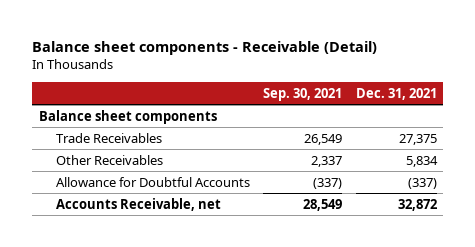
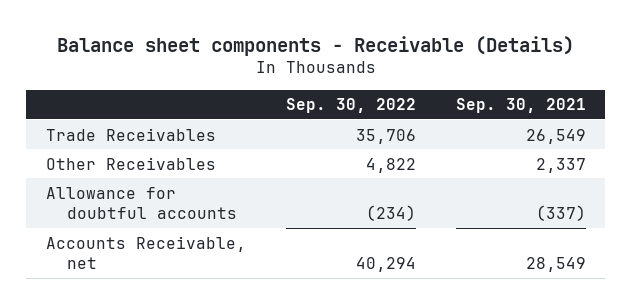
[31,40,377,55] Balance sheet components - Receivable (Detail) -> [56,35,574,56] Balance sheet components - Receivable (Details)
[355,87,437,100] Dec. 31, 2021 -> none
none -> [285,98,416,114] Sep. 30, 2022
[38,109,217,124] Balance sheet components -> none
[55,176,250,187] Allowance for Doubtful Accounts -> [46,186,238,219] Allowance for doubtful accounts

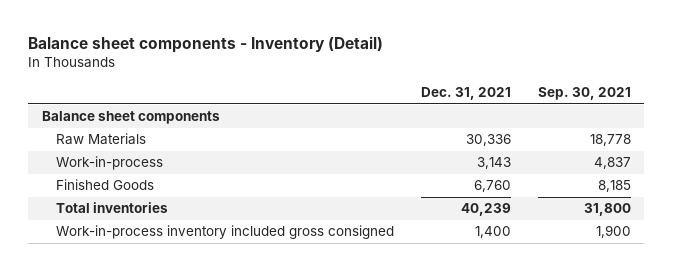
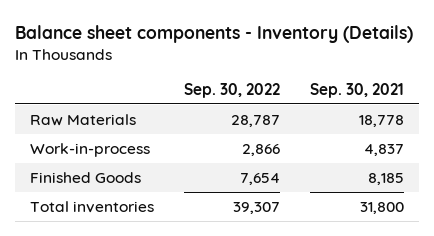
[28,36,384,54] Balance sheet components - Inventory (Detail) -> [15,24,414,43] Balance sheet components - Inventory (Details)
[420,87,511,101] Dec. 31, 2021 -> none
none -> [184,82,281,98] Sep. 30, 2022
[41,111,220,125] Balance sheet components -> none
[55,225,394,240] Work-in-process inventory included gross consigned -> none

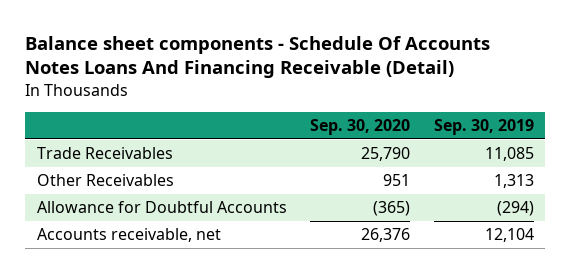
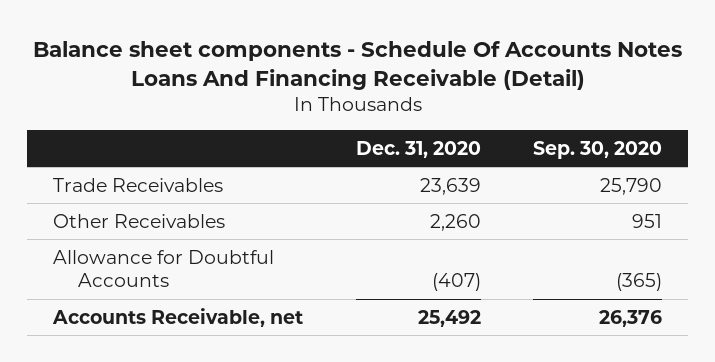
[433,119,534,136] Sep. 30, 2019 -> none
none -> [355,141,481,159] Dec. 31, 2020
[36,228,221,243] Accounts receivable, net -> [52,307,304,327] Accounts Receivable, net

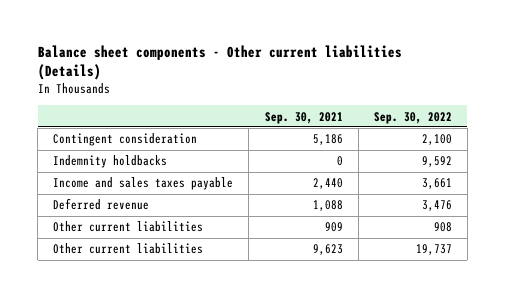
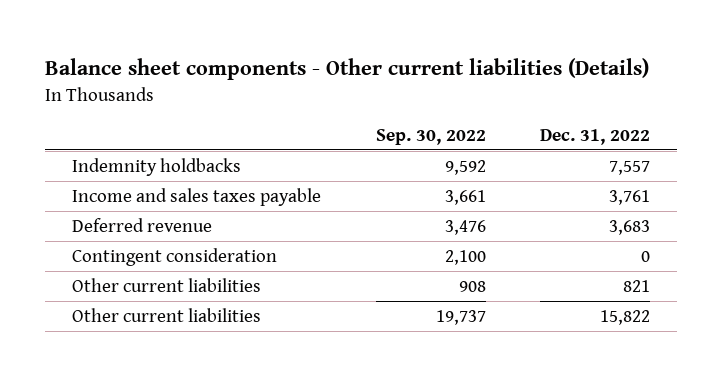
[264,111,343,124] Sep. 30, 2021 -> none
none -> [540,128,651,145] Dec. 31, 2022
[53,133,198,147] Contingent consideration -> [72,247,278,266] Contingent consideration

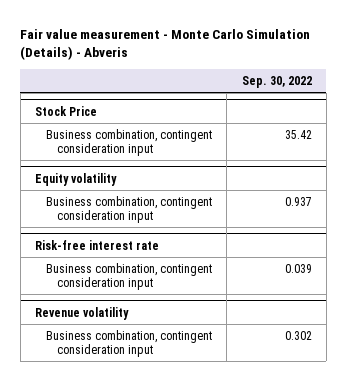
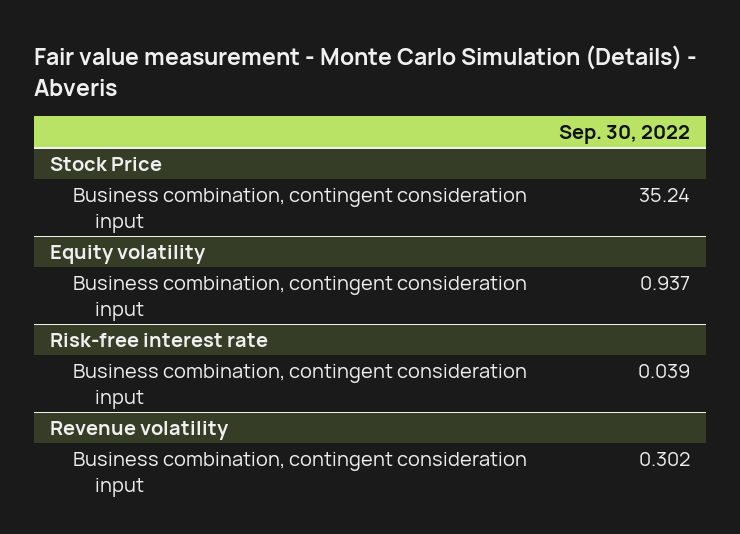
[284,129,312,139] 35.42 -> [638,187,690,202] 35.24

